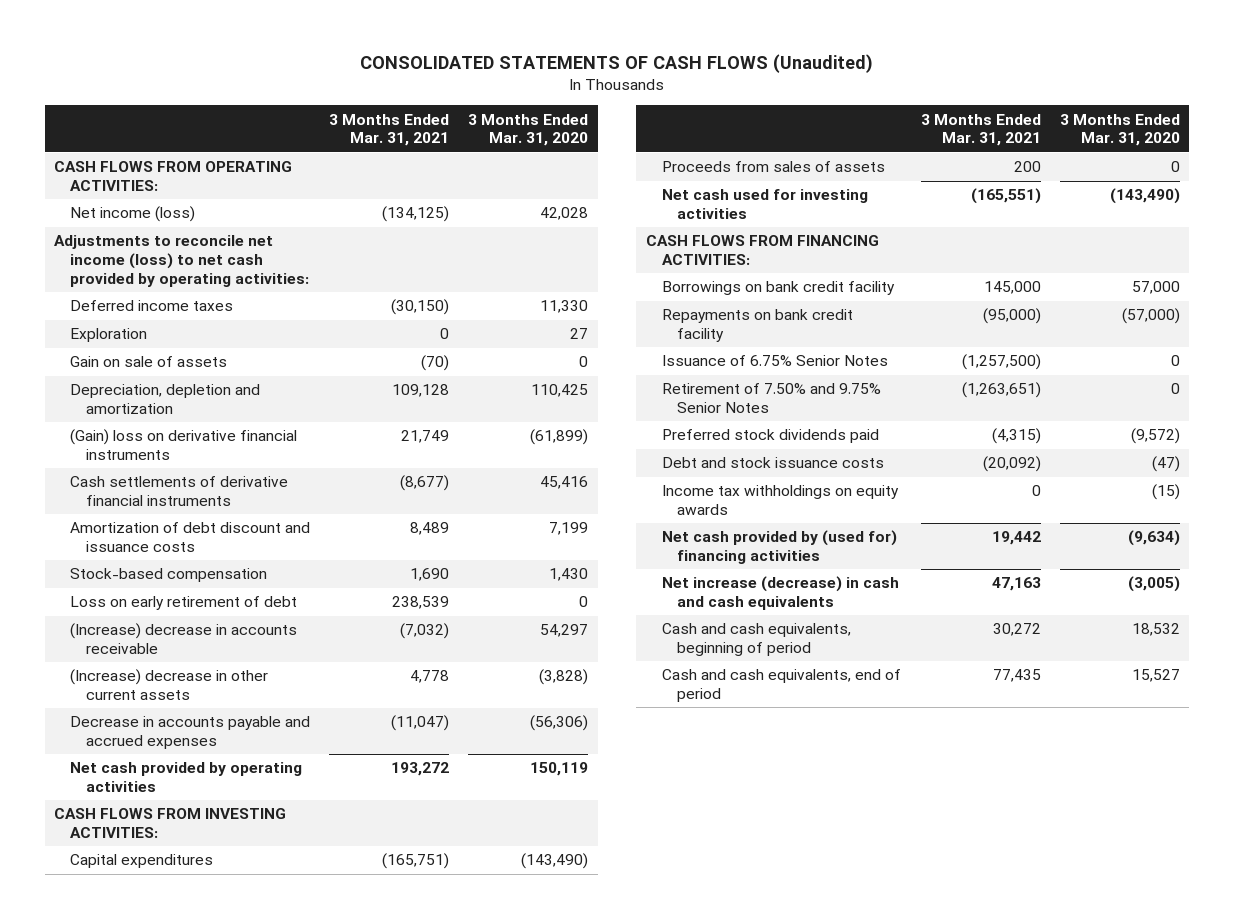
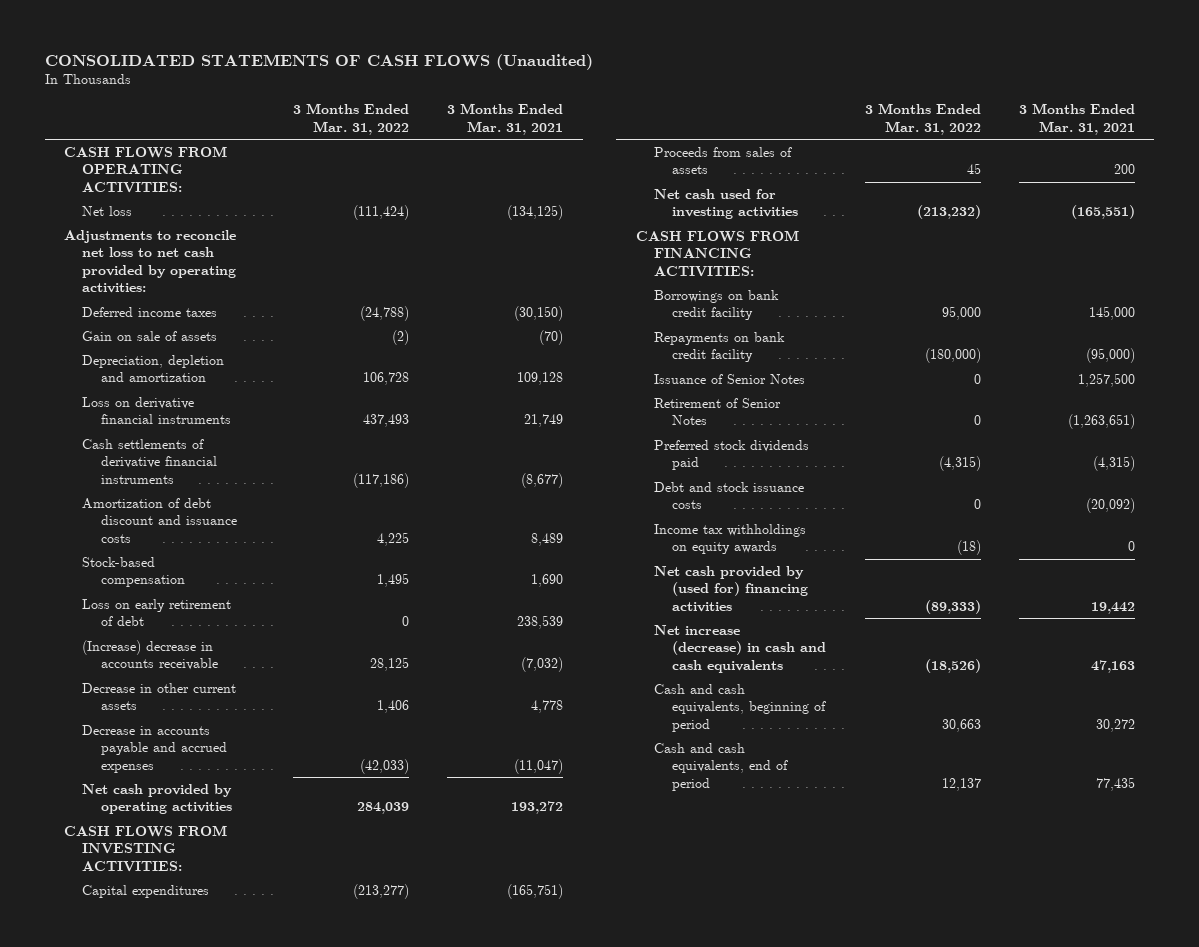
[468,113,589,147] 3 Months Ended Mar. 31, 2020 -> none
none -> [293,103,410,135] 3 Months Ended Mar. 31, 2022
[70,206,196,223] Net income (loss) -> [82,205,133,216] Net loss
[54,235,310,287] Adjustments to reconcile net income (loss) to net cash provided by operating activities: -> [64,229,237,294] Adjustments to reconcile net loss to net cash provided by operating activities:
[70,328,148,343] Exploration -> none
[70,429,298,460] (Gain) loss on derivative financial instruments -> [82,396,231,425] Loss on derivative financial instruments
[70,669,269,700] (Increase) decrease in other current assets -> [82,682,237,711] Decrease in other current assets
[661,355,888,367] Issuance of 6.75% Senior Notes -> [653,373,805,384] Issuance of Senior Notes
[961,354,1041,371] (1,257,500) -> [1077,372,1135,387] 1,257,500
[661,383,881,413] Retirement of 7.50% and 9.75% Senior Notes -> [653,397,781,426] Retirement of Senior Notes

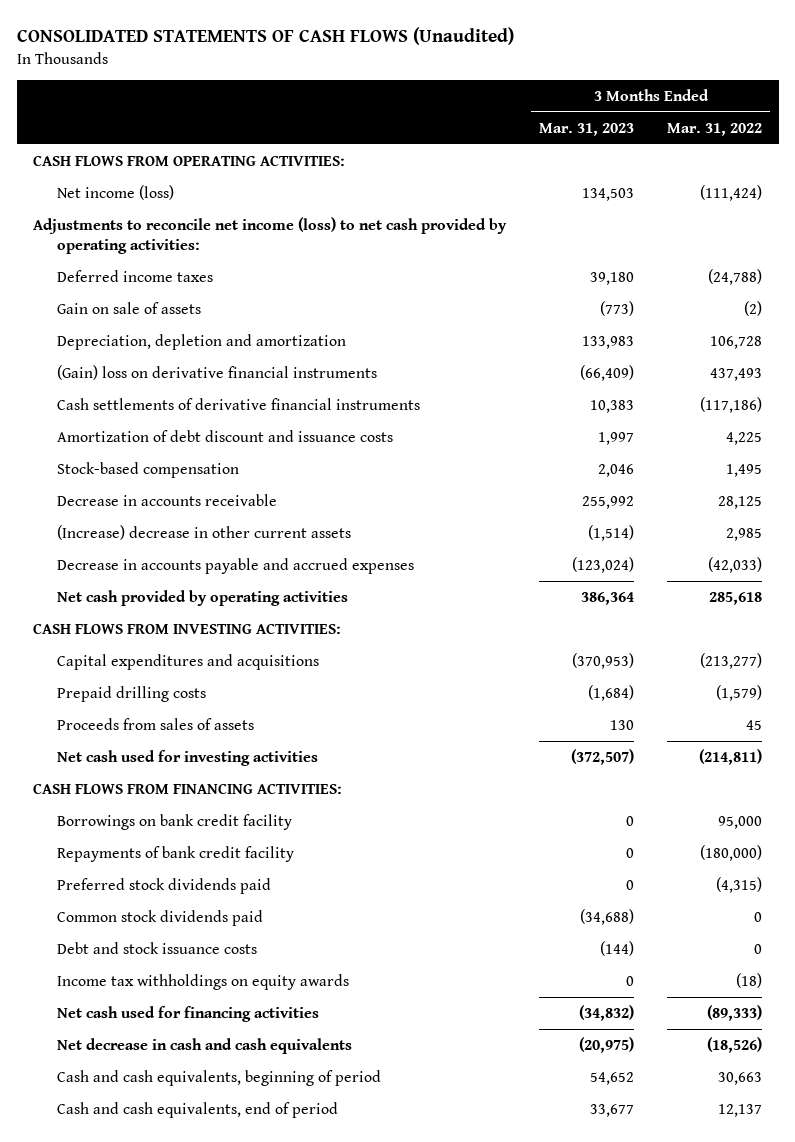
[447,103,564,135] 3 Months Ended Mar. 31, 2021 -> none
none -> [539,122,635,136] Mar. 31, 2023
[82,205,133,216] Net loss -> [57,184,175,200] Net income (loss)
[64,229,237,294] Adjustments to reconcile net loss to net cash provided by operating activities: -> [33,216,508,254] Adjustments to reconcile net income (loss) to net cash provided by operating activities:
[82,396,231,425] Loss on derivative financial instruments -> [57,364,378,380] (Gain) loss on derivative financial instruments
[82,598,232,627] Loss on early retirement of debt -> none
[82,639,218,671] (Increase) decrease in accounts receivable -> [57,493,278,506] Decrease in accounts receivable
[82,682,237,711] Decrease in other current assets -> [57,524,352,540] (Increase) decrease in other current assets
[377,700,410,714] 1,406 -> [726,527,763,541] 2,985
[357,802,410,815] 284,039 -> [709,591,763,605] 285,618
[82,884,210,898] Capital expenditures -> [57,653,320,670] Capital expenditures and acquisitions
none -> [57,685,207,702] Prepaid drilling costs
[916,205,981,220] (213,232) -> [699,748,763,765] (214,811)
[653,373,805,384] Issuance of Senior Notes -> none
[653,397,781,426] Retirement of Senior Notes -> none
[653,331,785,363] Repayments on bank credit facility -> [57,845,295,862] Repayments of bank credit facility
none -> [57,909,264,926] Common stock dividends paid
[653,565,809,612] Net cash provided by (used for) financing activities -> [57,1005,320,1022] Net cash used for financing activities
[653,624,827,673] Net increase (decrease) in cash and cash equivalents -> [57,1037,353,1054] Net decrease in cash and cash equivalents

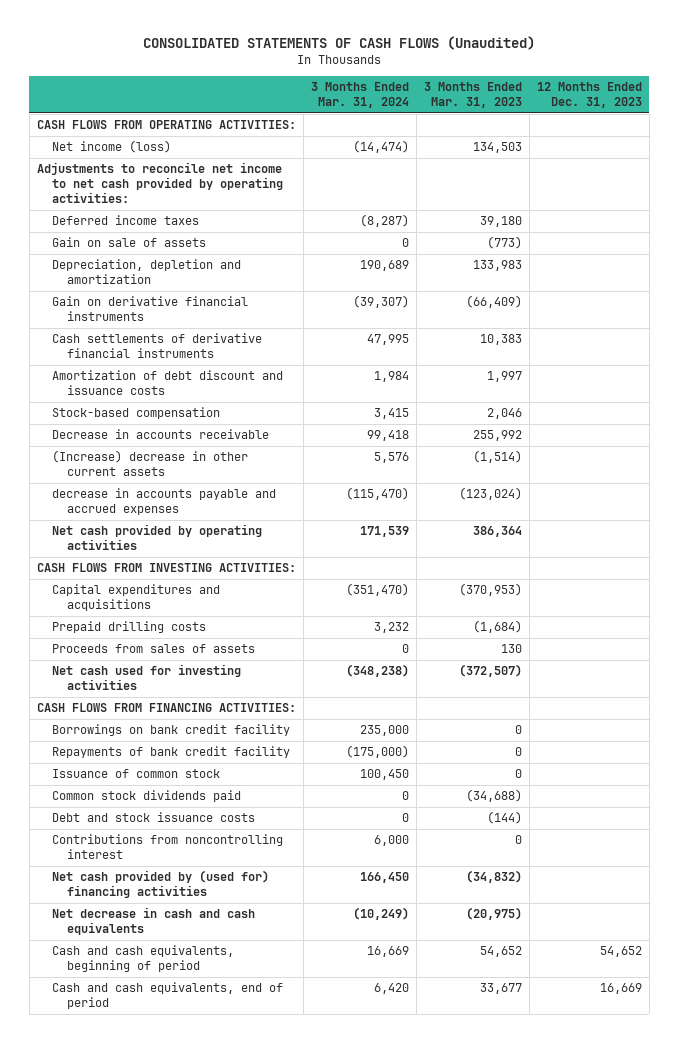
[667,122,763,136] Mar. 31, 2022 -> none
none -> [310,82,409,109] 3 Months Ended Mar. 31, 2024
none -> [536,82,642,109] 12 Months Ended Dec. 31, 2023
[33,216,508,254] Adjustments to reconcile net income (loss) to net cash provided by operating activities: -> [36,162,283,204] Adjustments to reconcile net income to net cash provided by operating activities:
[57,364,378,380] (Gain) loss on derivative financial instruments -> [51,296,248,322] Gain on derivative financial instruments
[57,557,415,574] Decrease in accounts payable and accrued expenses -> [51,488,276,516] decrease in accounts payable and accrued expenses
[57,877,272,894] Preferred stock dividends paid -> none
none -> [51,769,220,779] Issuance of common stock
[57,973,350,990] Income tax withholdings on equity awards -> none
none -> [51,834,283,860] Contributions from noncontrolling interest
[57,1005,320,1022] Net cash used for financing activities -> [51,870,269,899] Net cash provided by (used for) financing activities

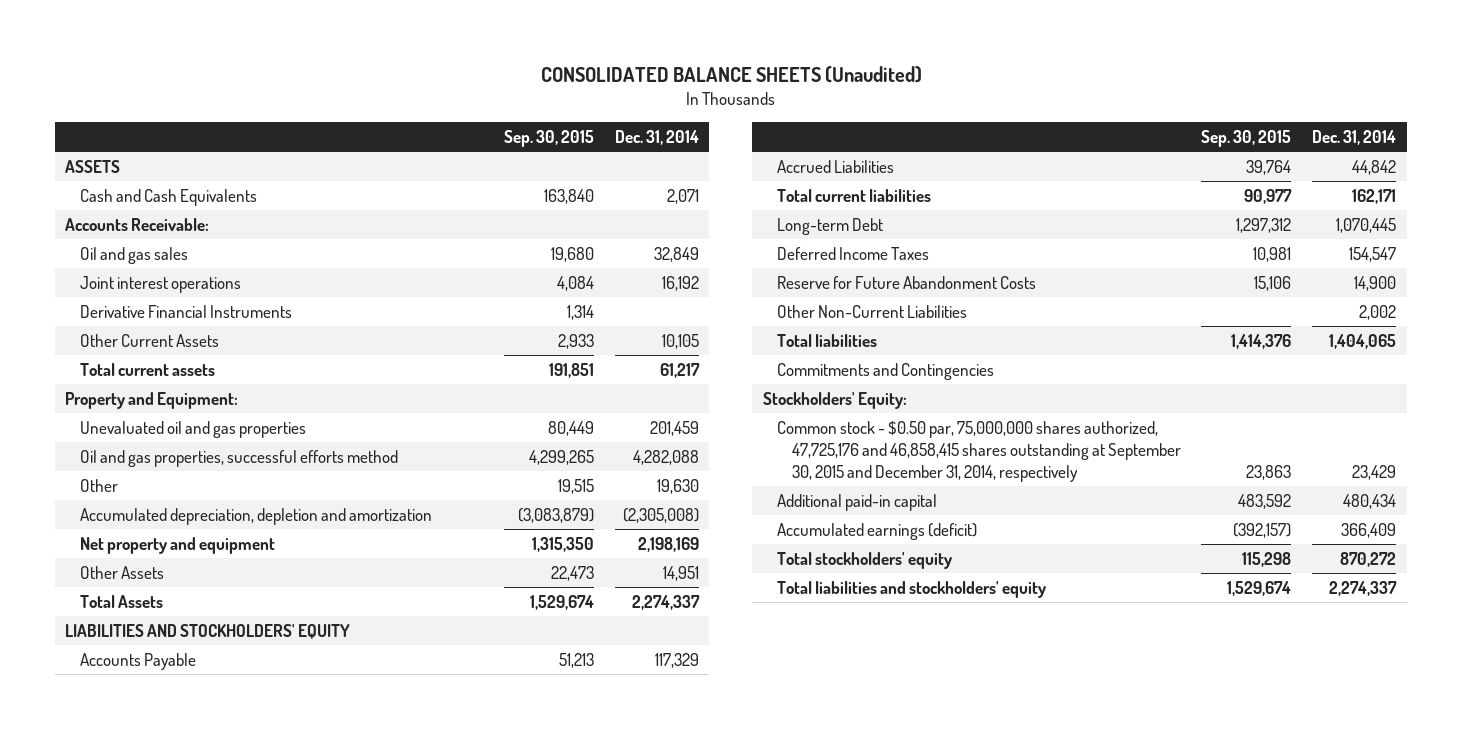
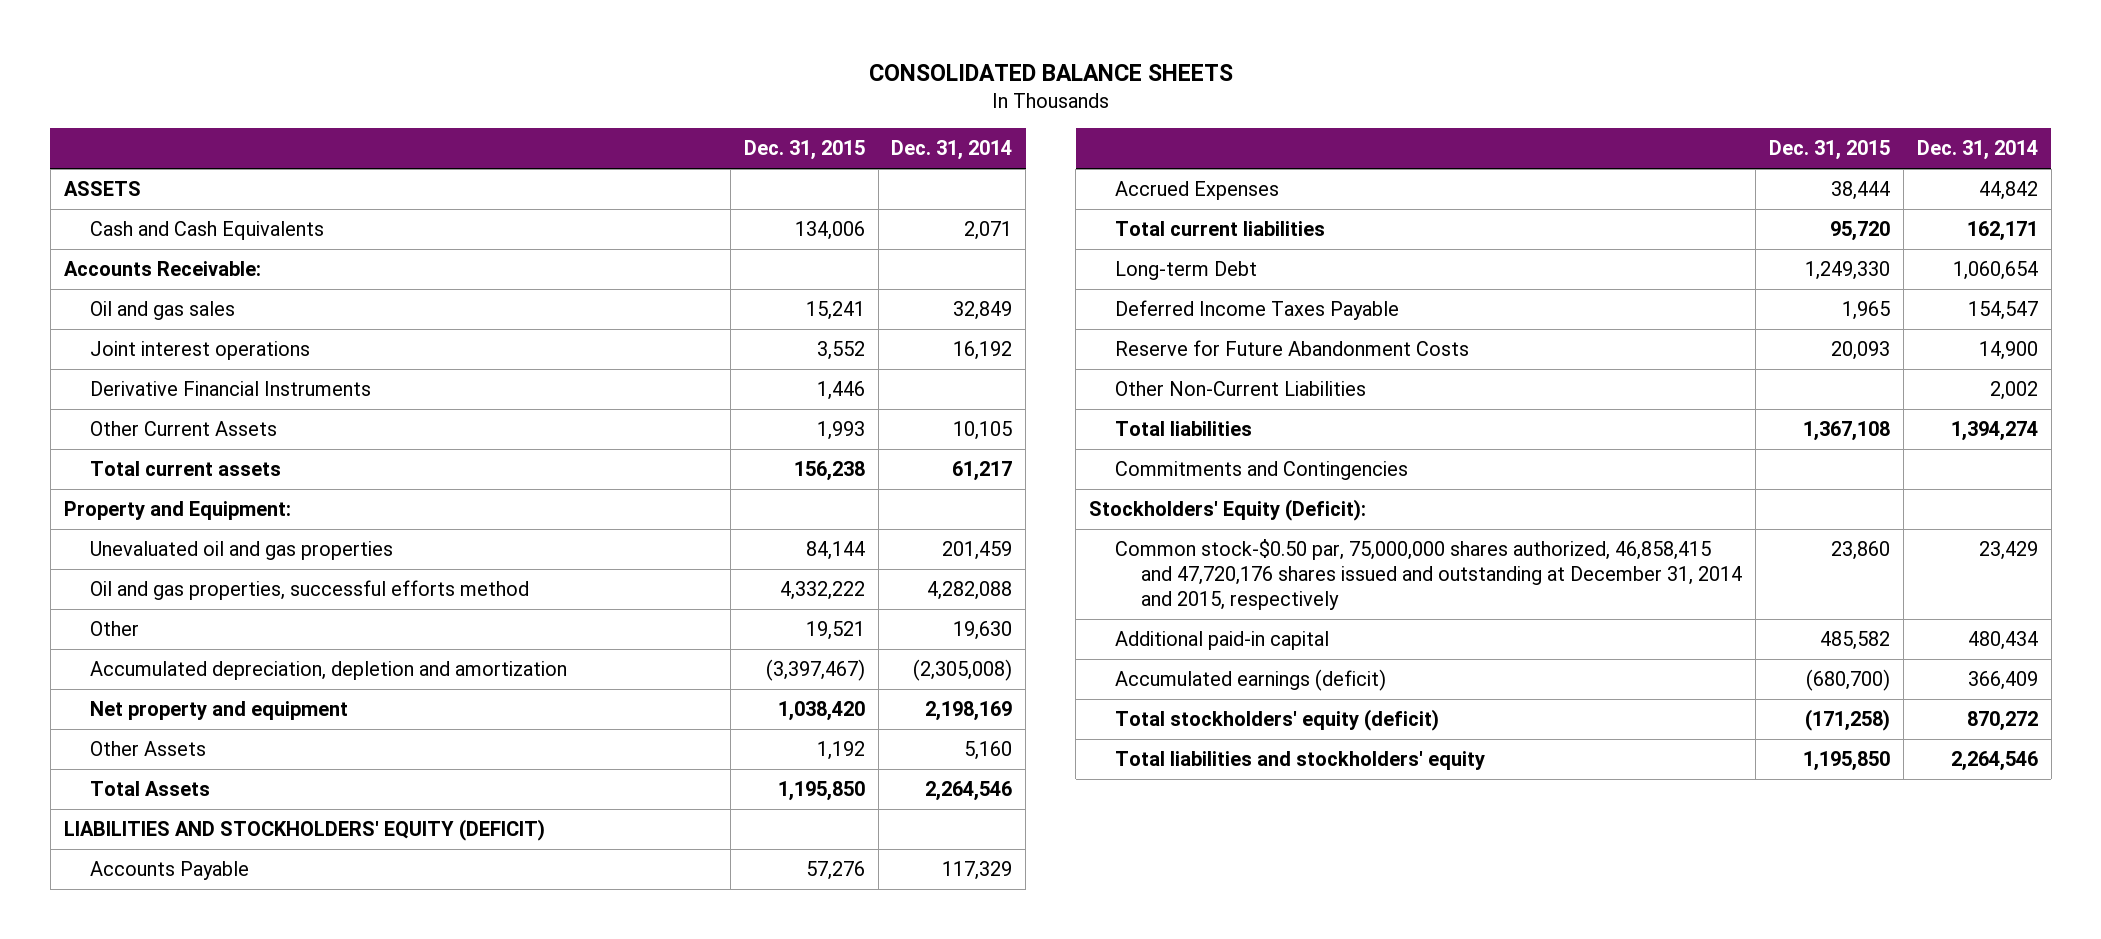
[540,65,922,83] CONSOLIDATED BALANCE SHEETS (Unaudited) -> [868,64,1233,82] CONSOLIDATED BALANCE SHEETS
[504,129,595,147] Sep. 30, 2015 -> none
none -> [743,139,865,160] Dec. 31, 2015
[662,565,699,581] 14,951 -> [964,741,1013,761] 5,160
[631,594,700,610] 2,274,337 -> [925,781,1013,802] 2,264,546
[65,623,351,639] LIABILITIES AND STOCKHOLDERS' EQUITY -> [63,819,545,842] LIABILITIES AND STOCKHOLDERS' EQUITY (DEFICIT)
[777,159,895,173] Accrued Liabilities -> [1115,181,1280,201] Accrued Expenses
[1336,217,1397,233] 1,070,445 -> [1952,261,2038,281] 1,060,654
[777,246,930,260] Deferred Income Taxes -> [1115,300,1400,321] Deferred Income Taxes Payable
[1329,333,1397,349] 1,404,065 -> [1950,421,2038,442] 1,394,274
[762,391,907,409] Stockholders' Equity: -> [1088,499,1366,522] Stockholders' Equity (Deficit):
[777,420,1181,482] Common stock - $0.50 par, 75,000,000 shares authorized, 47,725,176 and 46,858,415 shares outstanding at September 30, 2015 and December 31, 2014, respectively -> [1115,539,1743,610] Common stock-$0.50 par, 75,000,000 shares authorized, 46,858,415 and 47,720,176 shares issued and outstanding at December 31, 2014 and 2015, respectively
[777,551,953,569] Total stockholders' equity -> [1115,709,1440,732] Total stockholders' equity (deficit)
[1329,580,1398,596] 2,274,337 -> [1950,751,2038,772] 2,264,546

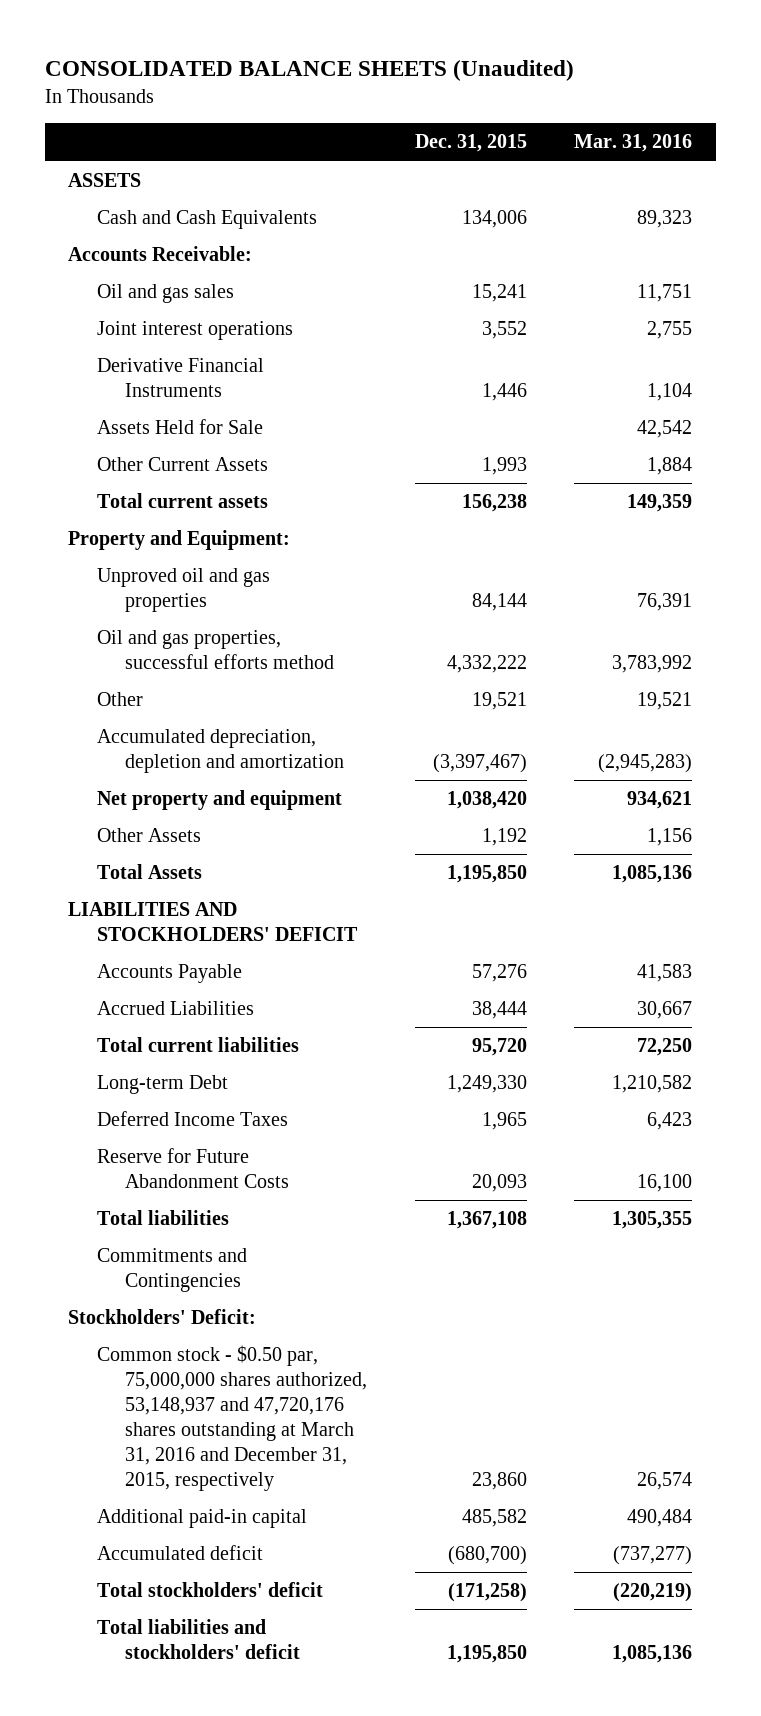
[868,64,1233,82] CONSOLIDATED BALANCE SHEETS -> [44,59,574,81] CONSOLIDATED BALANCE SHEETS (Unaudited)
[891,139,1013,160] Dec. 31, 2014 -> none
none -> [574,134,693,153] Mar. 31, 2016
none -> [96,419,263,435] Assets Held for Sale
[89,541,393,561] Unevaluated oil and gas properties -> [96,568,270,613] Unproved oil and gas properties
[63,819,545,842] LIABILITIES AND STOCKHOLDERS' EQUITY (DEFICIT) -> [68,902,358,942] LIABILITIES AND STOCKHOLDERS' DEFICIT
[1115,181,1280,201] Accrued Expenses -> [96,1001,254,1016] Accrued Liabilities
[1115,300,1400,321] Deferred Income Taxes Payable -> [96,1111,288,1127] Deferred Income Taxes
[1115,381,1367,397] Other Non-Current Liabilities -> none
[1088,499,1366,522] Stockholders' Equity (Deficit): -> [68,1309,257,1325] Stockholders' Deficit:
[1115,539,1743,610] Common stock-$0.50 par, 75,000,000 shares authorized, 46,858,415 and 47,720,176 shares issued and outstanding at December 31, 2014 and 2015, respectively -> [96,1345,368,1492] Common stock - $0.50 par, 75,000,000 shares authorized, 53,148,937 and 47,720,176 shares outstanding at March 31, 2016 and December 31, 2015, respectively
[1115,669,1387,692] Accumulated earnings (deficit) -> [96,1545,263,1561] Accumulated deficit
[1115,709,1440,732] Total stockholders' equity (deficit) -> [96,1582,323,1598] Total stockholders' deficit
[1115,751,1486,771] Total liabilities and stockholders' equity -> [96,1619,301,1660] Total liabilities and stockholders' deficit

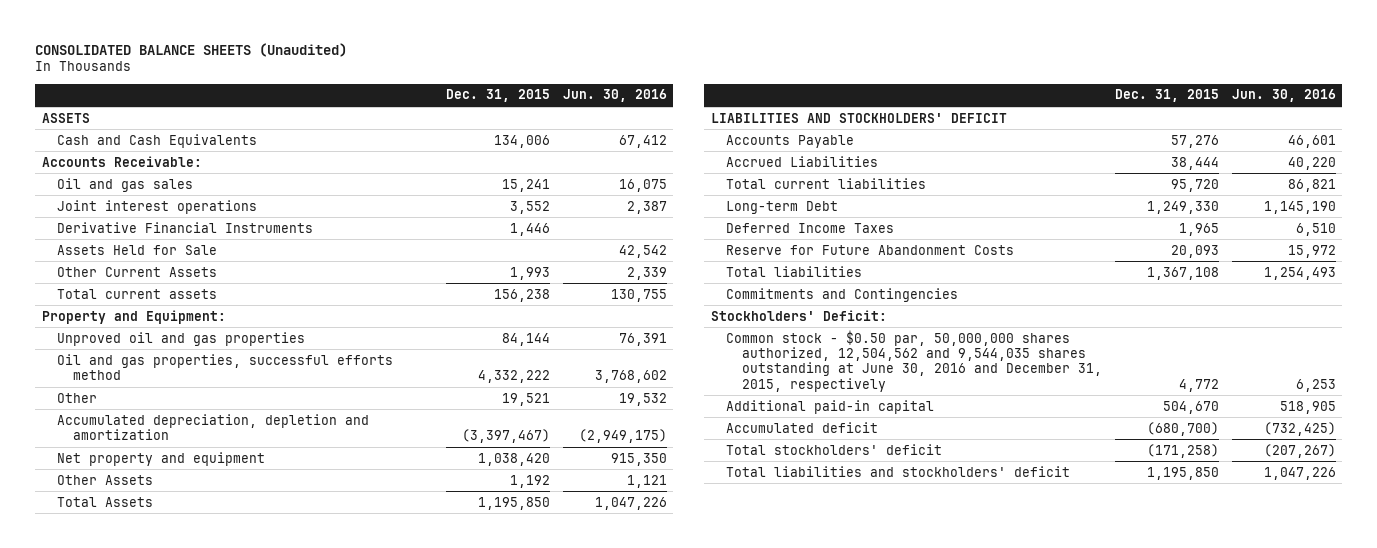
[574,134,693,153] Mar. 31, 2016 -> none
none -> [562,89,667,103] Jun. 30, 2016
[96,1345,368,1492] Common stock - $0.50 par, 75,000,000 shares authorized, 53,148,937 and 47,720,176 shares outstanding at March 31, 2016 and December 31, 2015, respectively -> [726,329,1102,392] Common stock - $0.50 par, 50,000,000 shares authorized, 12,504,562 and 9,544,035 shares outstanding at June 30, 2016 and December 31, 2015, respectively
[471,1472,527,1491] 23,860 -> [1178,378,1219,392] 4,772
[461,1509,527,1528] 485,582 -> [1162,400,1219,414] 504,670

